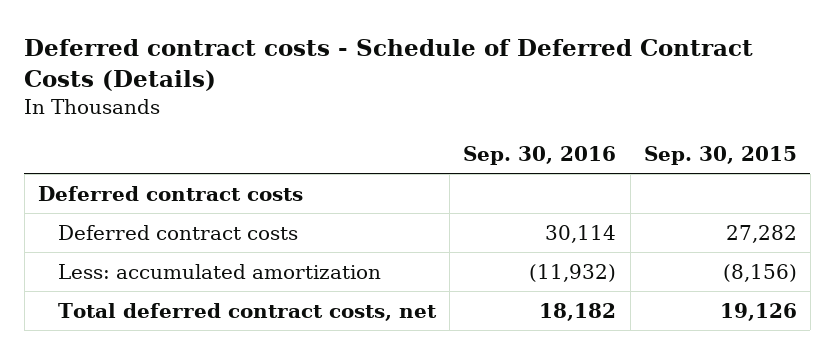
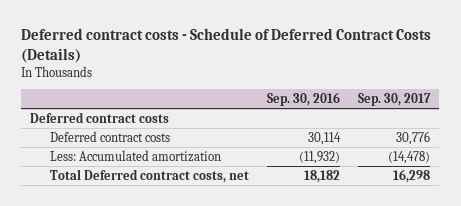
[643,146,797,166] Sep. 30, 2015 -> none
none -> [358,92,432,106] Sep. 30, 2017
[58,263,382,279] Less: accumulated amortization -> [49,149,221,162] Less: Accumulated amortization
[58,302,438,321] Total deferred contract costs, net -> [49,168,249,183] Total Deferred contract costs, net

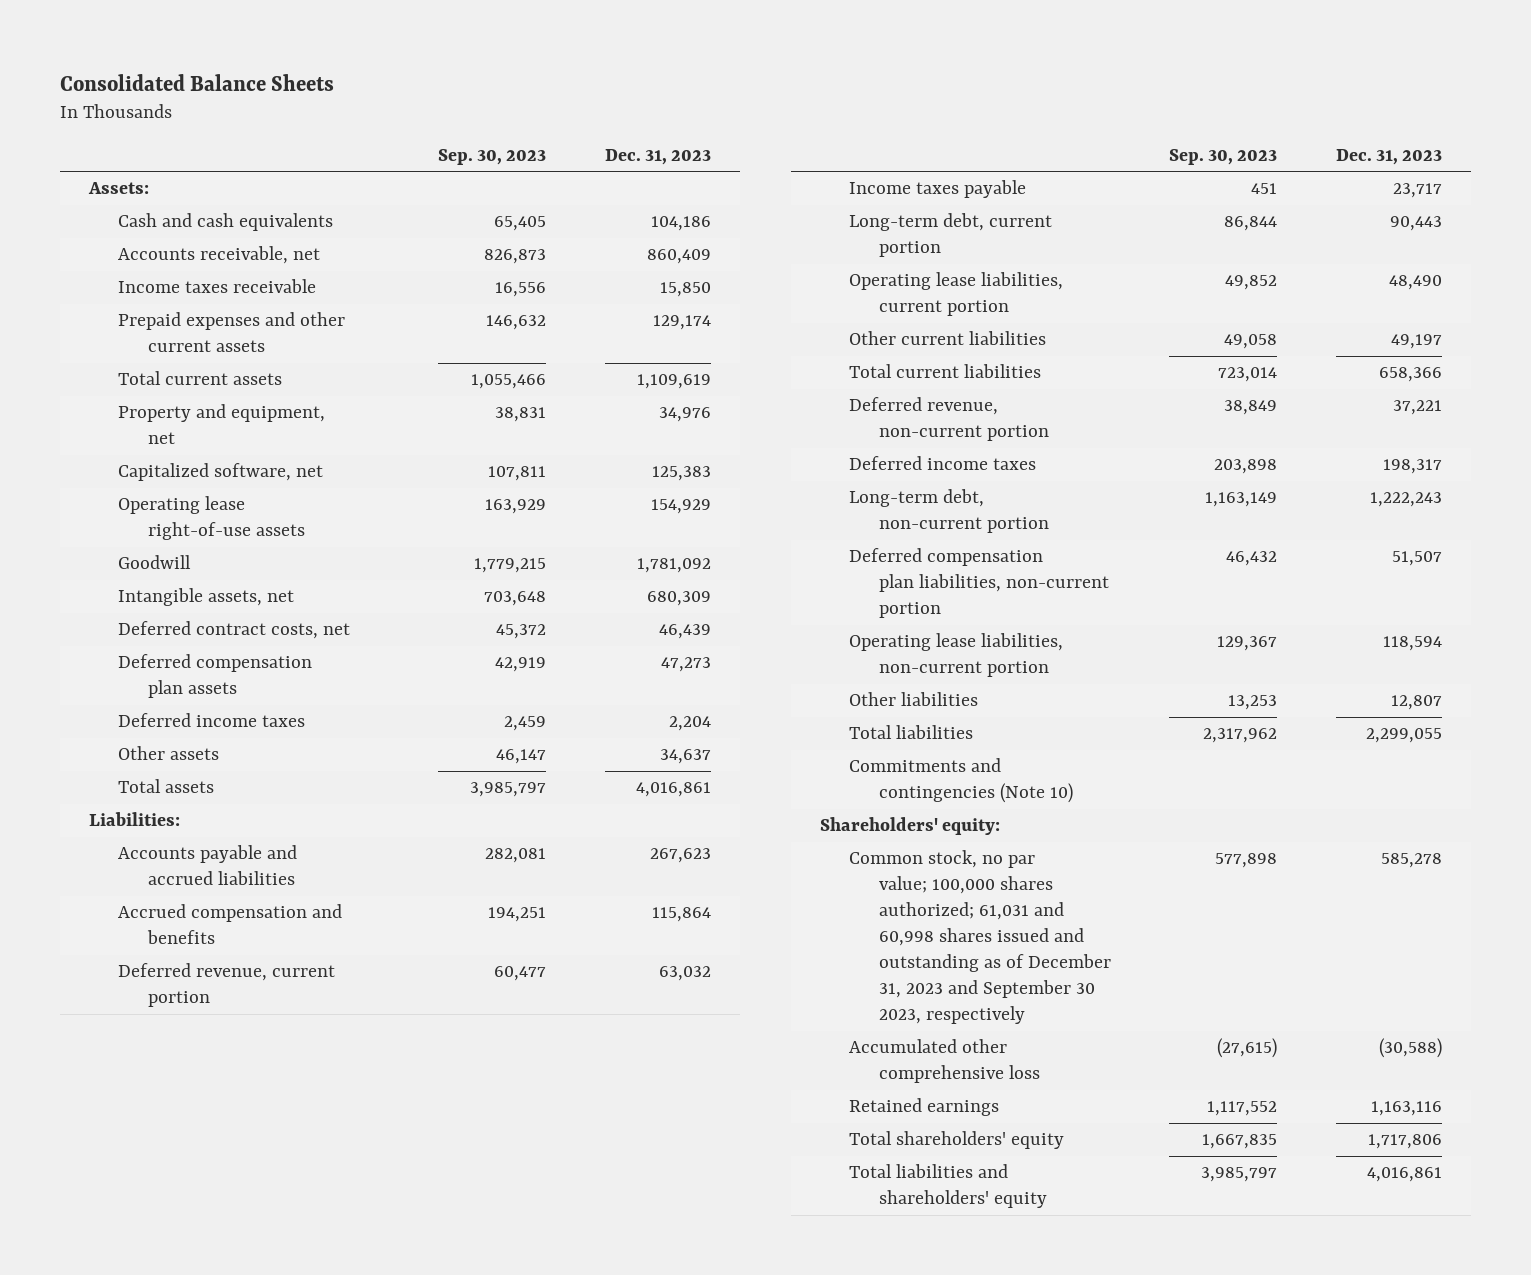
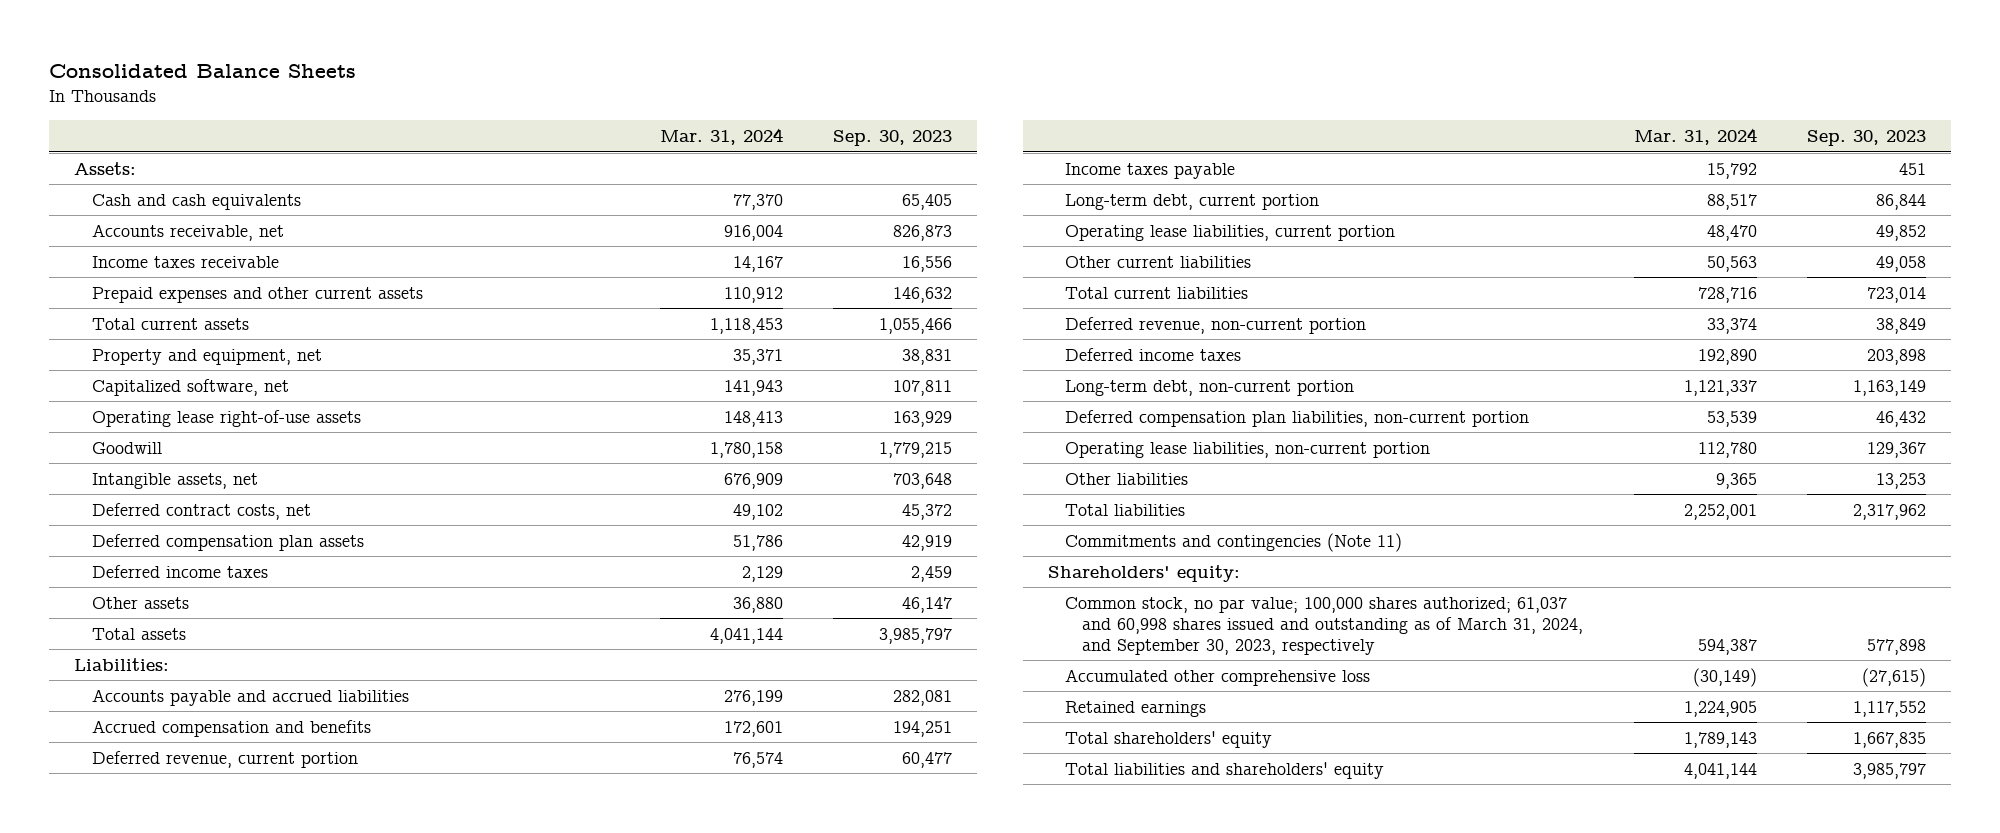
[604,148,711,165] Dec. 31, 2023 -> none
none -> [659,128,783,146] Mar. 31, 2024
[849,758,1073,804] Commitments and contingencies (Note 10) -> [1065,532,1403,552] Commitments and contingencies (Note 11)
[849,850,1111,1025] Common stock, no par value; 100,000 shares authorized; 61,031 and 60,998 shares issued and outstanding as of December 31, 2023 and September 30 2023, respectively -> [1065,596,1584,656] Common stock, no par value; 100,000 shares authorized; 61,037 and 60,998 shares issued and outstanding as of March 31, 2024, and September 30, 2023, respectively

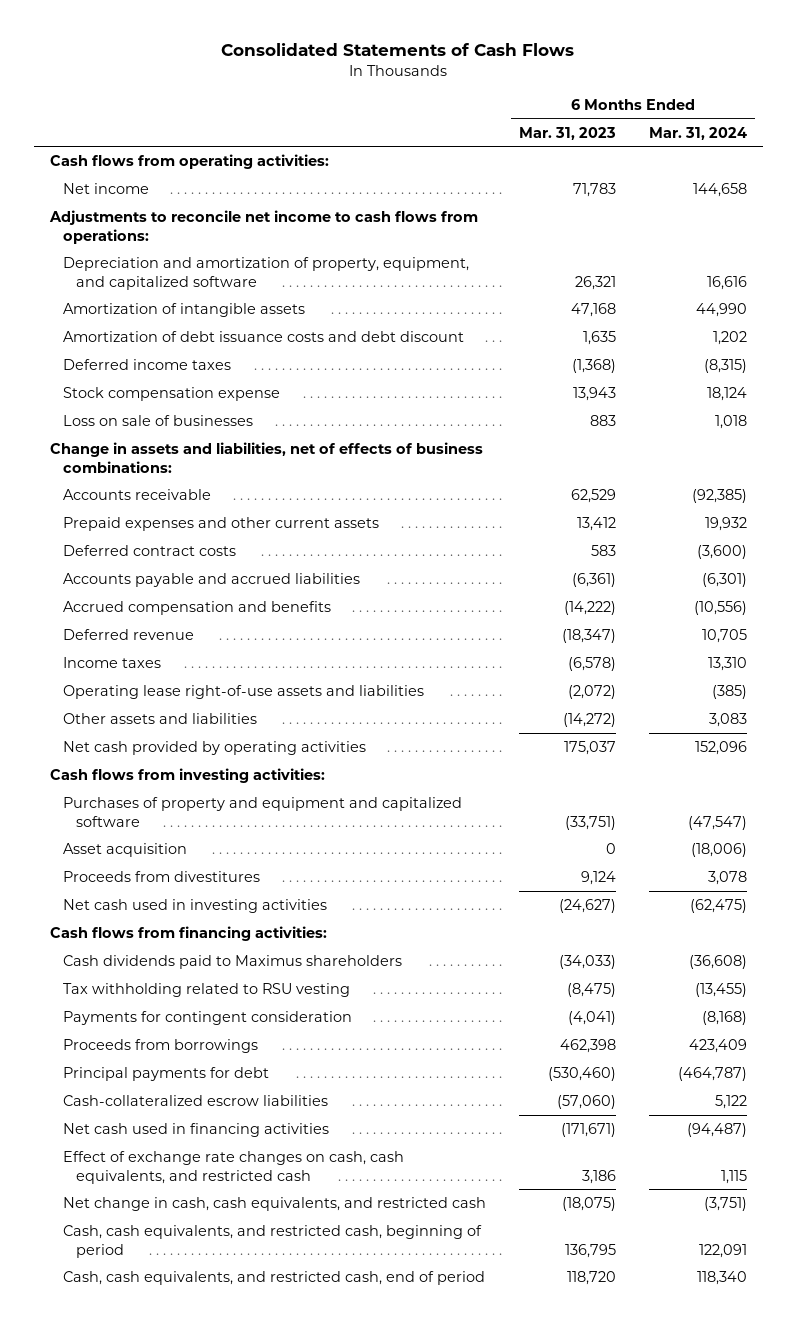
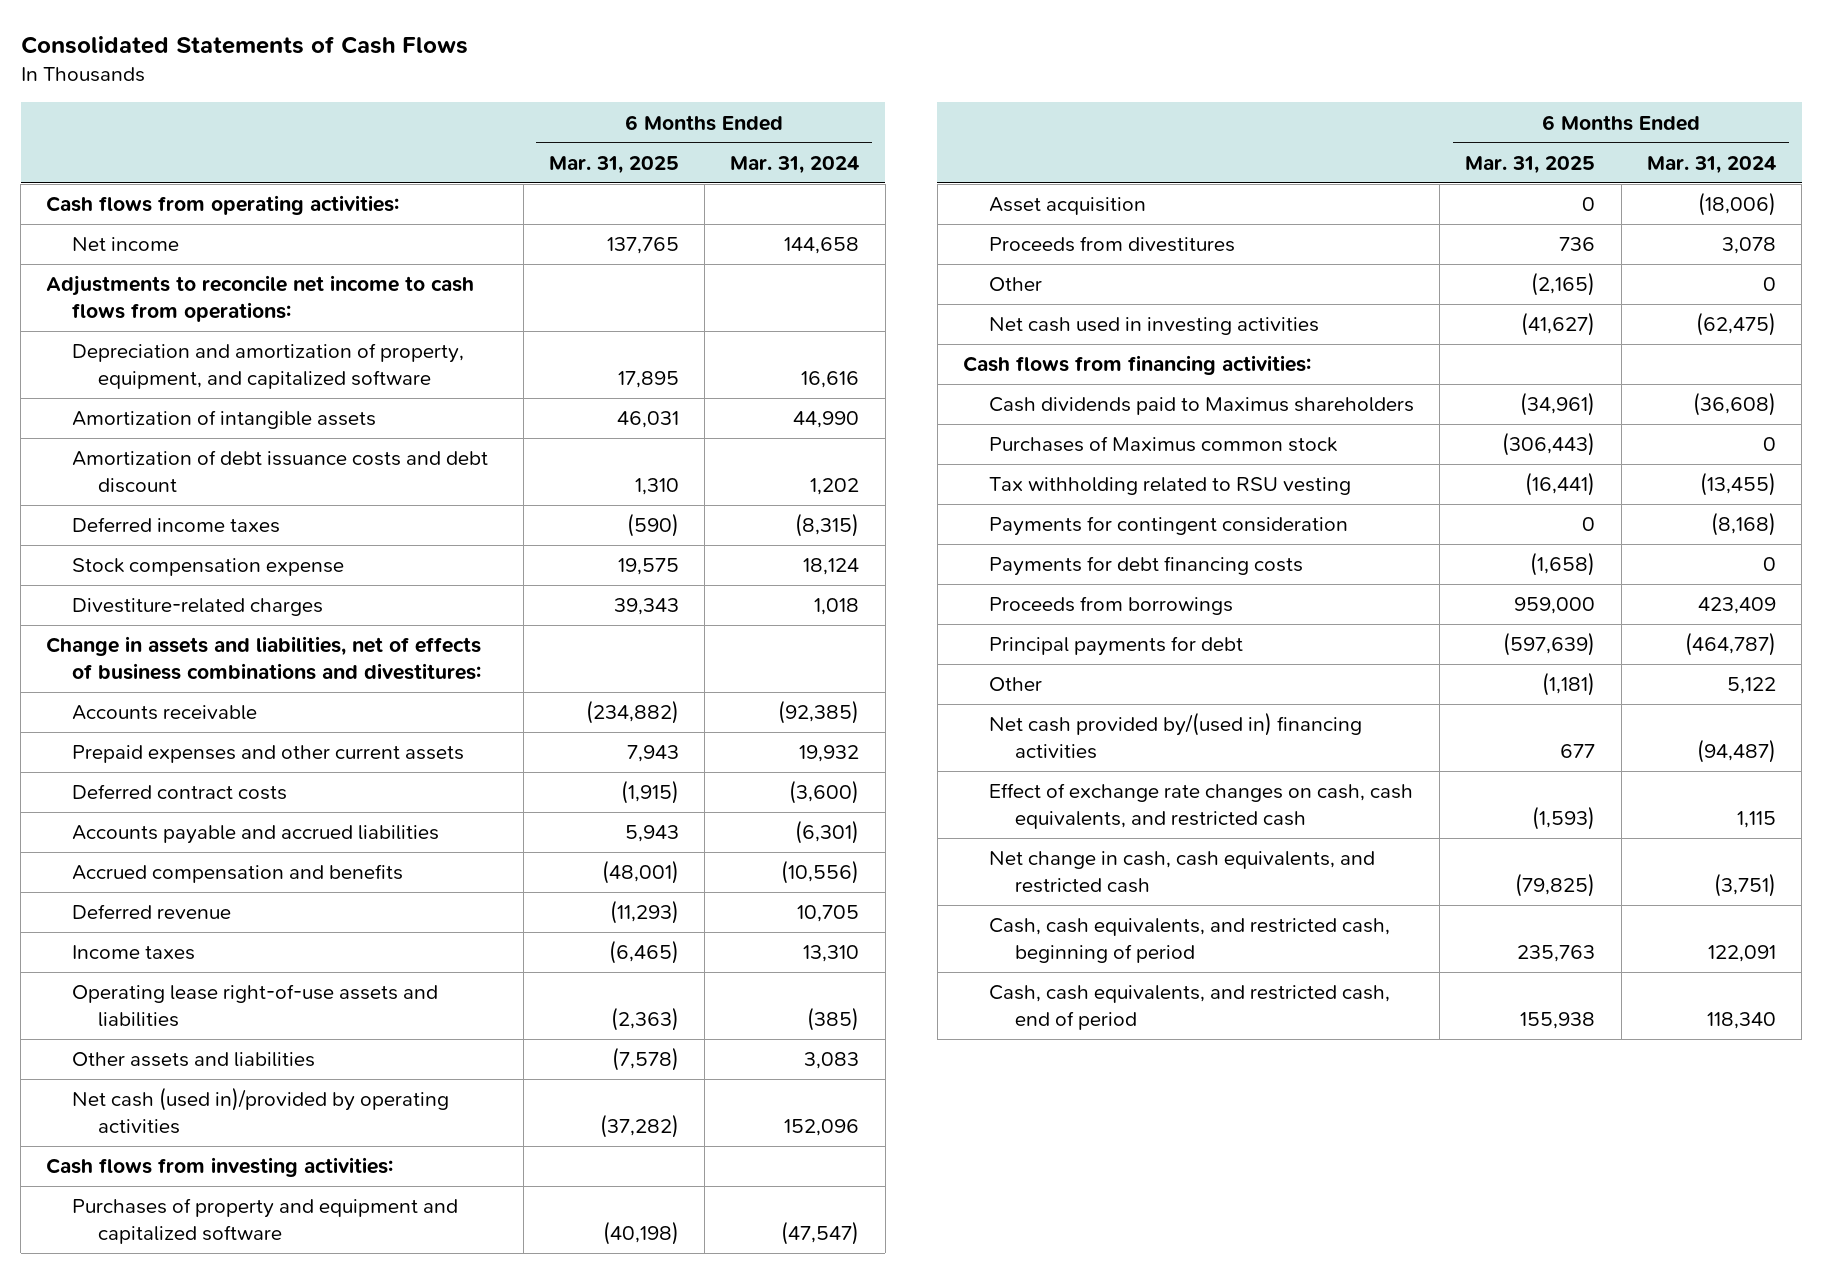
[518,126,616,140] Mar. 31, 2023 -> none
none -> [548,155,679,174] Mar. 31, 2025
[63,415,254,427] Loss on sale of businesses -> [72,598,324,617] Divestiture-related charges
[50,442,484,473] Change in assets and liabilities, net of effects of business combinations: -> [46,636,482,680] Change in assets and liabilities, net of effects of business combinations and divestitures:
[63,741,367,756] Net cash provided by operating activities -> [72,1087,450,1134] Net cash (used in)/provided by operating activities
none -> [988,277,1042,292] Other
none -> [988,436,1337,453] Purchases of Maximus common stock
none -> [988,556,1303,577] Payments for debt financing costs
[63,1095,329,1107] Cash-collateralized escrow liabilities -> [988,677,1042,692] Other
[63,1123,330,1138] Net cash used in financing activities -> [988,712,1362,759] Net cash provided by/(used in) financing activities

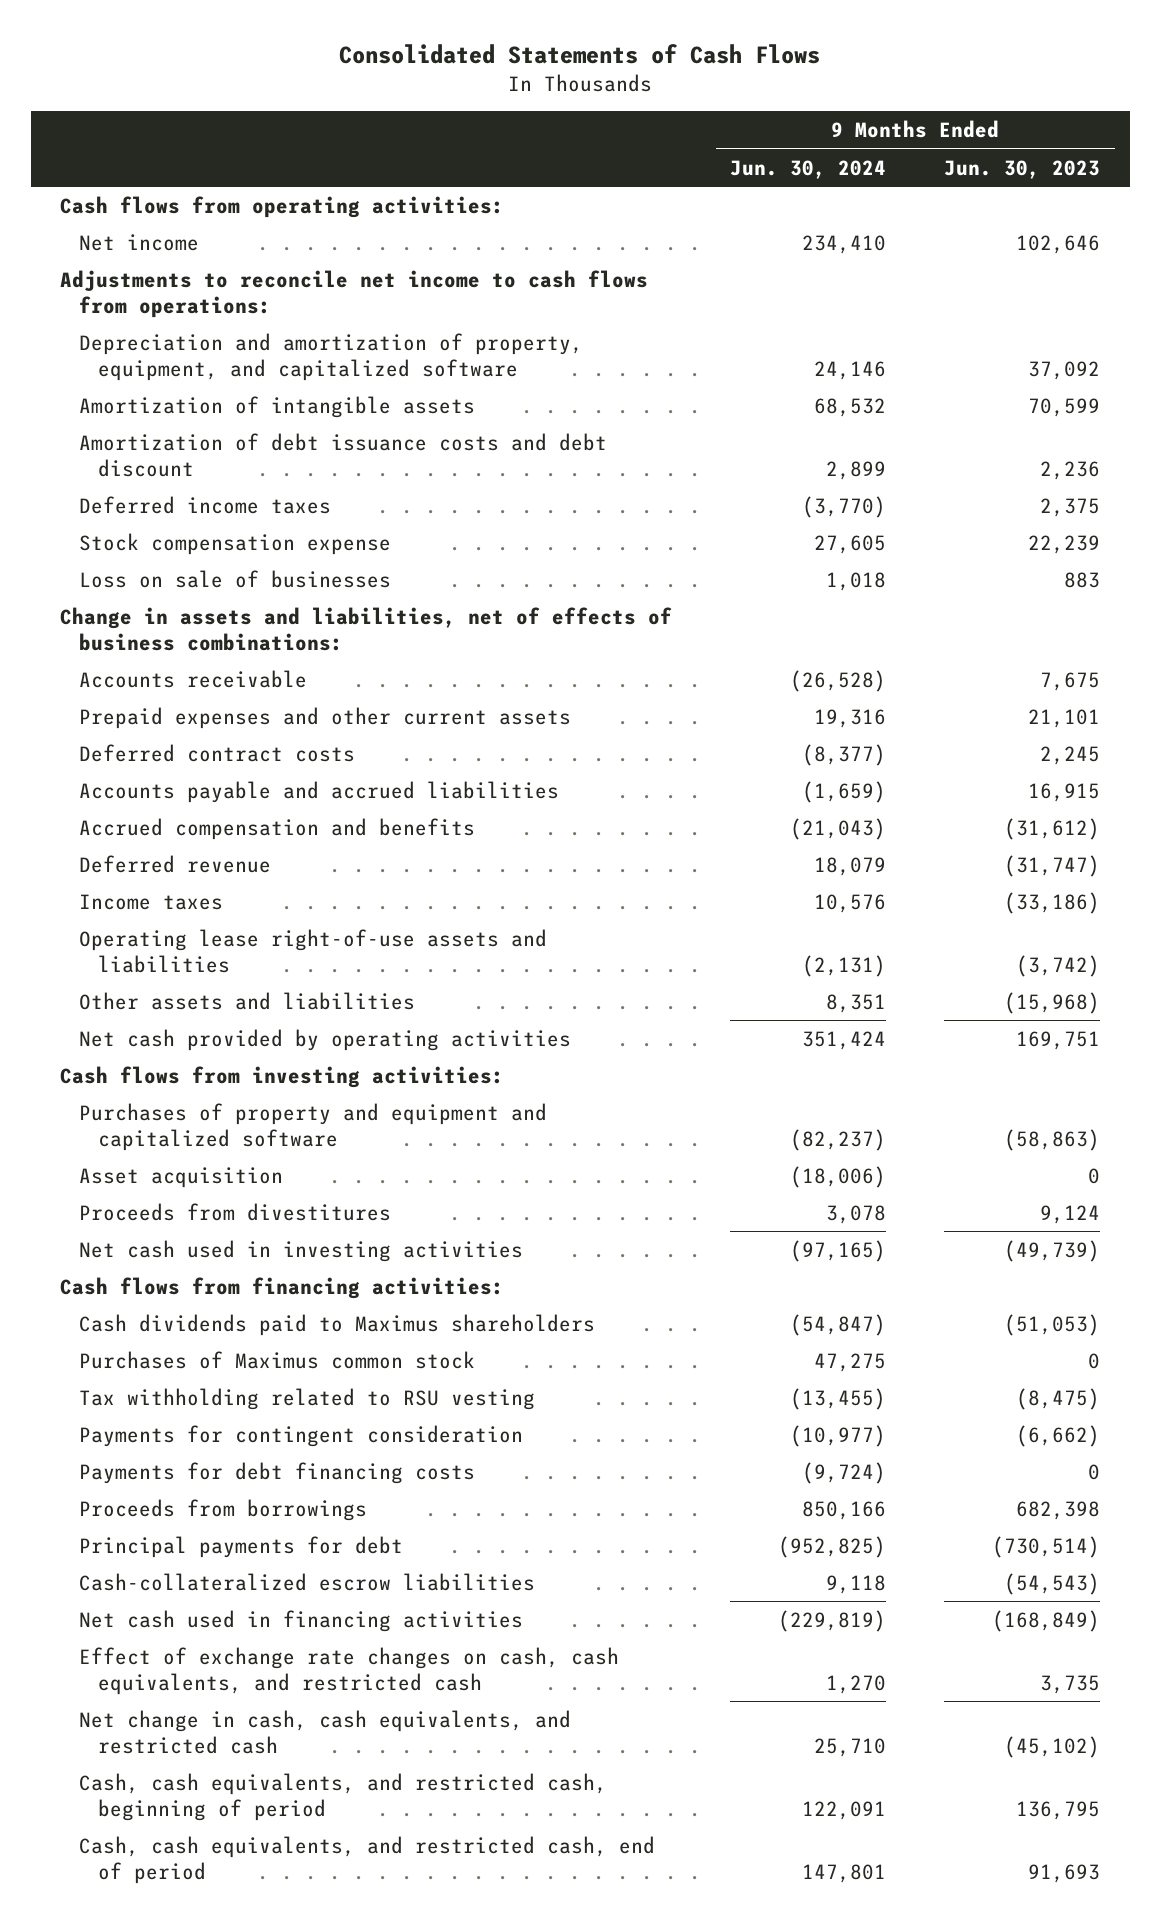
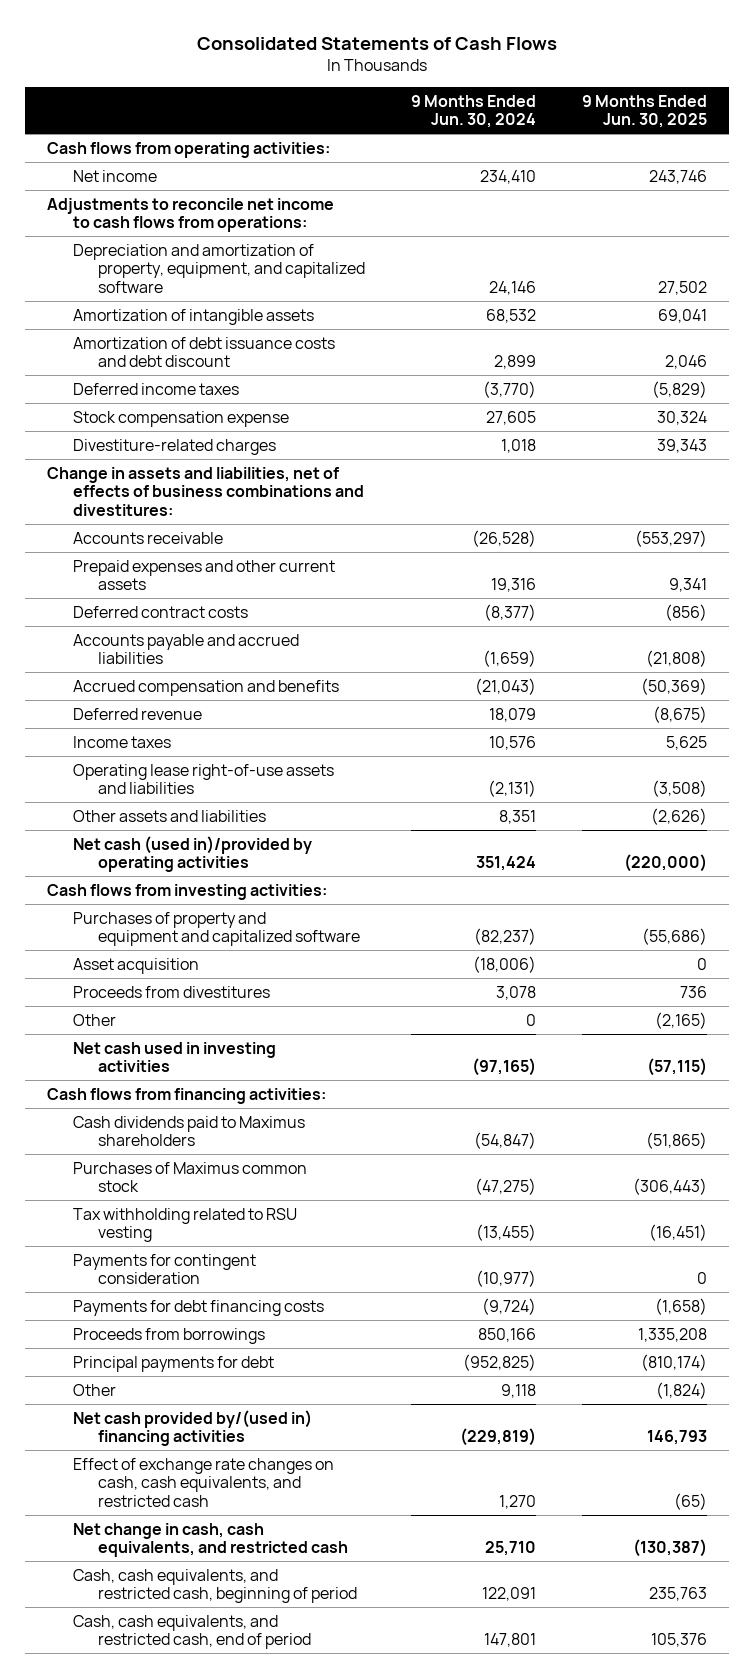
[944,159,1101,179] Jun. 30, 2023 -> none
none -> [581,94,707,129] 9 Months Ended Jun. 30, 2025
[79,569,392,588] Loss on sale of businesses -> [72,438,276,455] Divestiture-related charges
[60,606,673,651] Change in assets and liabilities, net of effects of business combinations: -> [47,466,364,516] Change in assets and liabilities, net of effects of business combinations and divestitures:
[79,1028,572,1051] Net cash provided by operating activities -> [72,835,312,873] Net cash (used in)/provided by operating activities
none -> [72,1013,116,1026] Other
[814,1352,887,1372] 47,275 -> [474,1178,536,1196] (47,275)
[79,1572,536,1591] Cash-collateralized escrow liabilities -> [72,1383,116,1396] Other
[79,1609,524,1632] Net cash used in financing activities -> [72,1409,312,1447] Net cash provided by/(used in) financing activities

